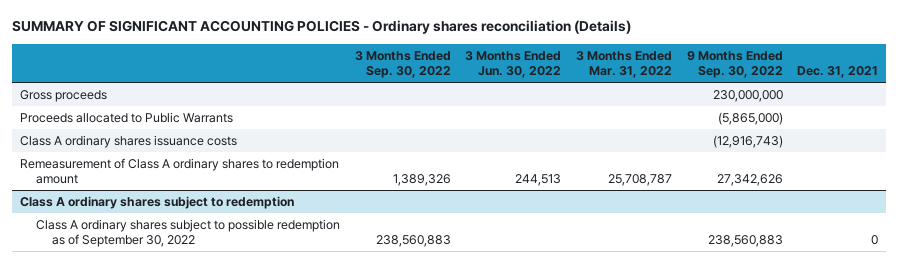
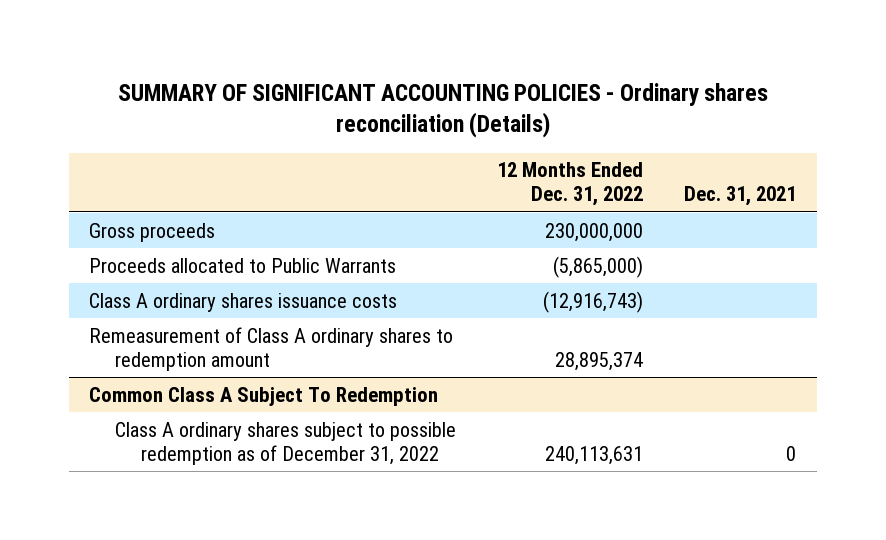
[354,50,451,78] 3 Months Ended Sep. 30, 2022 -> none
[465,50,562,78] 3 Months Ended Jun. 30, 2022 -> none
[575,50,672,78] 3 Months Ended Mar. 31, 2022 -> none
[686,50,783,78] 9 Months Ended Sep. 30, 2022 -> none
none -> [497,162,644,207] 12 Months Ended Dec. 31, 2022
[19,196,294,210] Class A ordinary shares subject to redemption -> [89,386,439,406] Common Class A Subject To Redemption
[35,219,340,248] Class A ordinary shares subject to possible redemption as of September 30, 2022 -> [115,421,457,465] Class A ordinary shares subject to possible redemption as of December 31, 2022

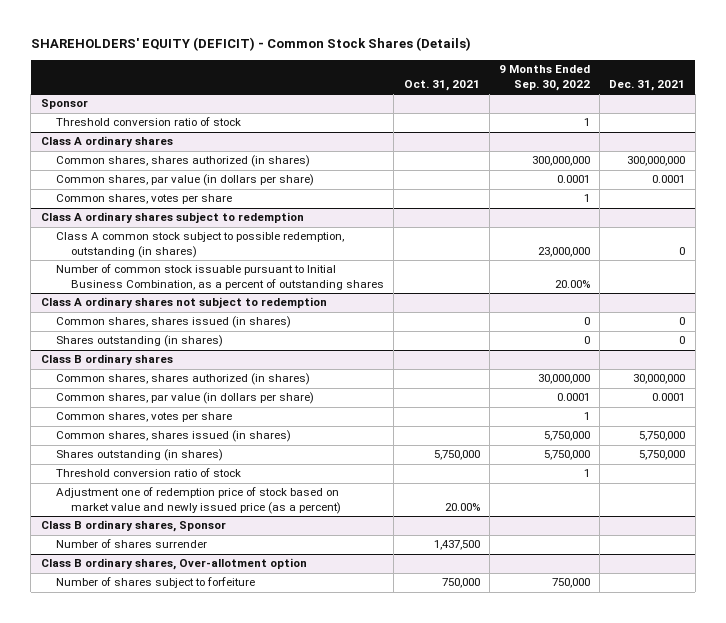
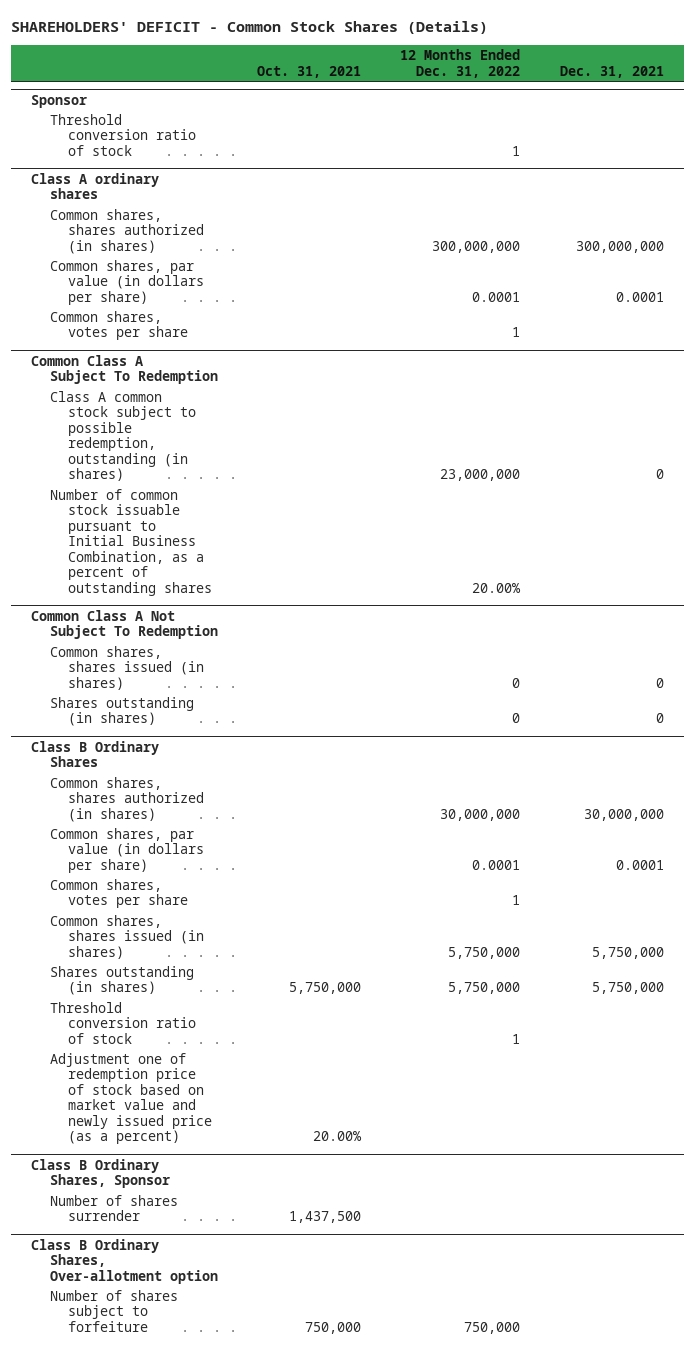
[30,37,471,52] SHAREHOLDERS' EQUITY (DEFICIT) - Common Stock Shares (Details) -> [11,21,489,35] SHAREHOLDERS' DEFICIT - Common Stock Shares (Details)
[499,65,591,91] 9 Months Ended Sep. 30, 2022 -> none
none -> [400,49,521,78] 12 Months Ended Dec. 31, 2022
[40,212,304,224] Class A ordinary shares subject to redemption -> [31,354,218,385] Common Class A Subject To Redemption
[40,297,327,309] Class A ordinary shares not subject to redemption -> [31,609,218,640] Common Class A Not Subject To Redemption
[40,354,173,366] Class B ordinary shares -> [31,740,160,768] Class B Ordinary Shares
[40,520,226,533] Class B ordinary shares, Sponsor -> [31,1158,170,1189] Class B Ordinary Shares, Sponsor
[40,558,307,571] Class B ordinary shares, Over-allotment option -> [31,1238,218,1284] Class B Ordinary Shares, Over-allotment option

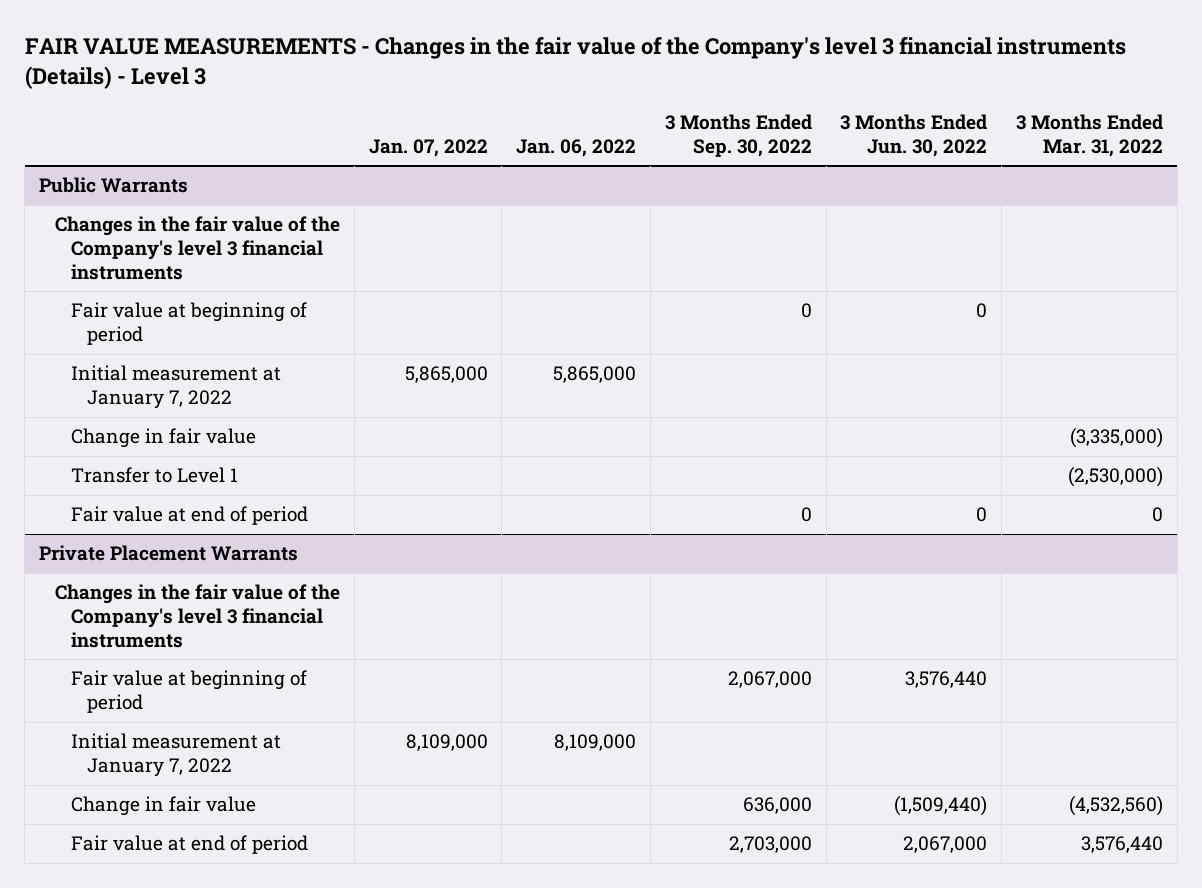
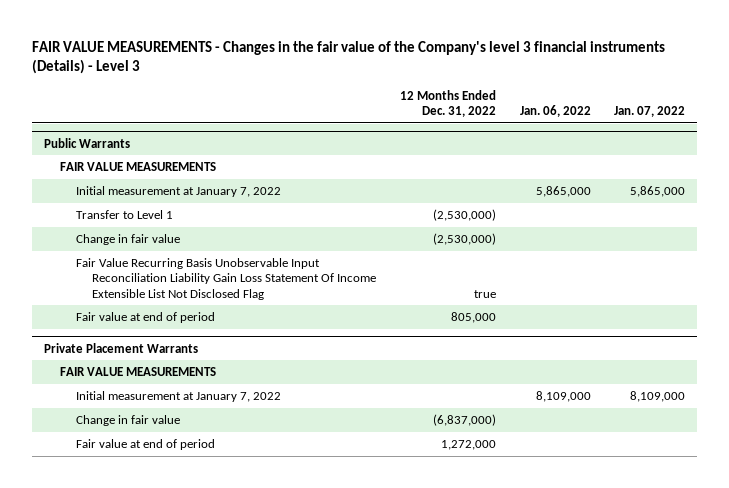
[664,114,812,157] 3 Months Ended Sep. 30, 2022 -> none
[840,114,988,157] 3 Months Ended Jun. 30, 2022 -> none
[1015,114,1163,157] 3 Months Ended Mar. 31, 2022 -> none
none -> [400,89,497,118] 12 Months Ended Dec. 31, 2022
[71,302,308,346] Fair value at beginning of period -> none
[55,216,341,280] Changes in the fair value of the Company's level 3 financial instruments -> [60,161,217,171] FAIR VALUE MEASUREMENTS
[71,428,257,449] Change in fair value -> [76,233,181,245] Change in fair value
none -> [76,257,377,300] Fair Value Recurring Basis Unobservable Input Reconciliation Liability Gain Loss Statement Of Income Extensible List Not Disclosed Flag
[71,670,308,714] Fair value at beginning of period -> none
[55,584,341,648] Changes in the fair value of the Company's level 3 financial instruments -> [60,366,217,376] FAIR VALUE MEASUREMENTS

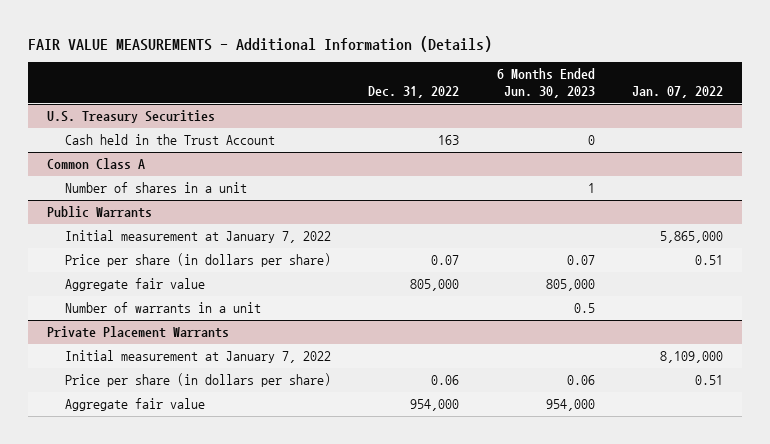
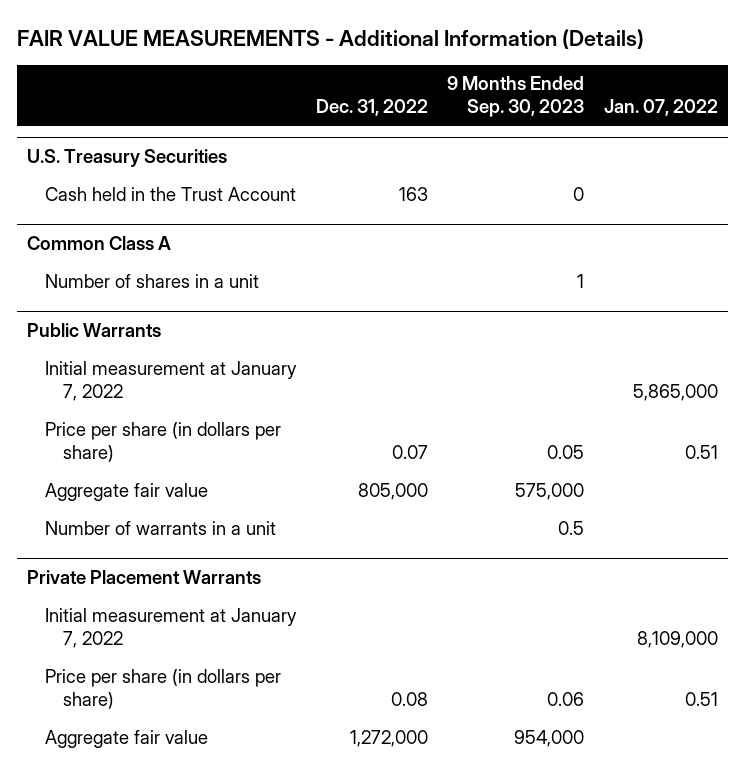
[496,68,595,99] 6 Months Ended Jun. 30, 2023 -> none
none -> [447,76,585,118] 9 Months Ended Sep. 30, 2023
[431,375,460,386] 0.06 -> [390,691,428,706] 0.08
[410,399,460,412] 954,000 -> [349,729,428,747] 1,272,000

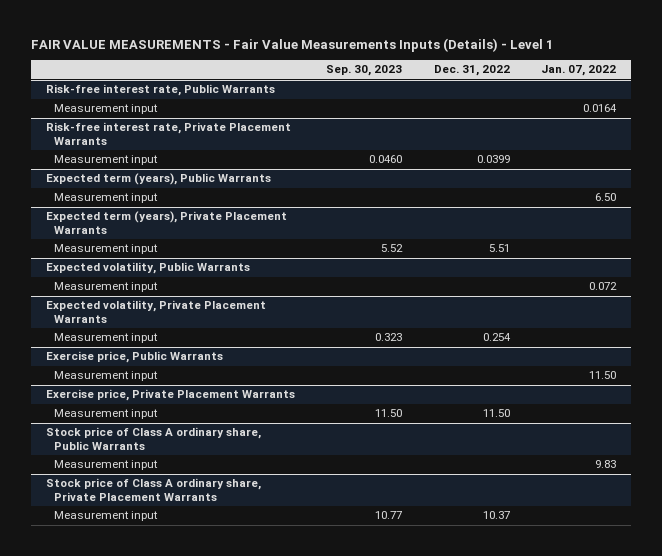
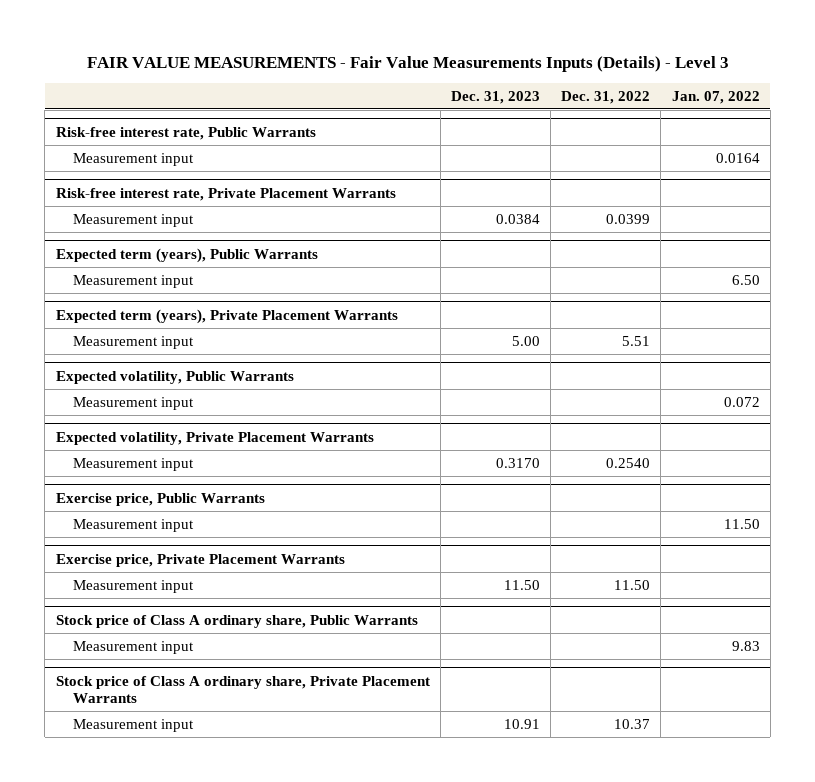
[30,37,553,52] FAIR VALUE MEASUREMENTS - Fair Value Measurements Inputs (Details) - Level 1 -> [86,56,729,73] FAIR VALUE MEASUREMENTS - Fair Value Measurements Inputs (Details) - Level 3
[326,65,403,77] Sep. 30, 2023 -> none
none -> [450,90,540,104] Dec. 31, 2023
[482,333,511,342] 0.254 -> [606,457,651,468] 0.2540

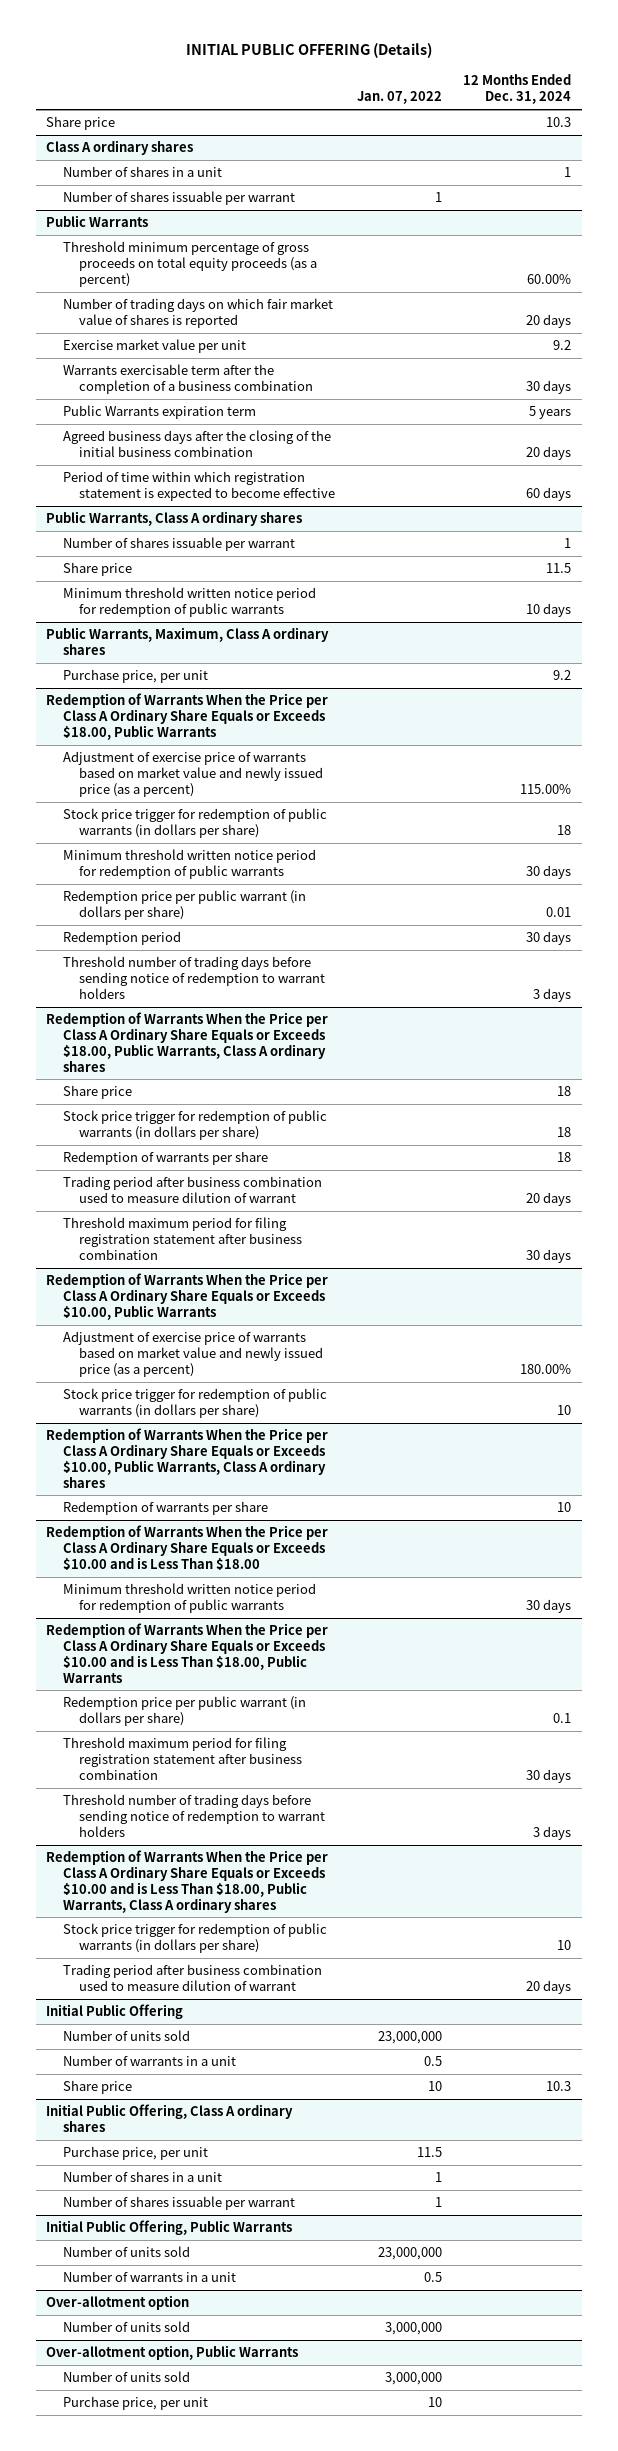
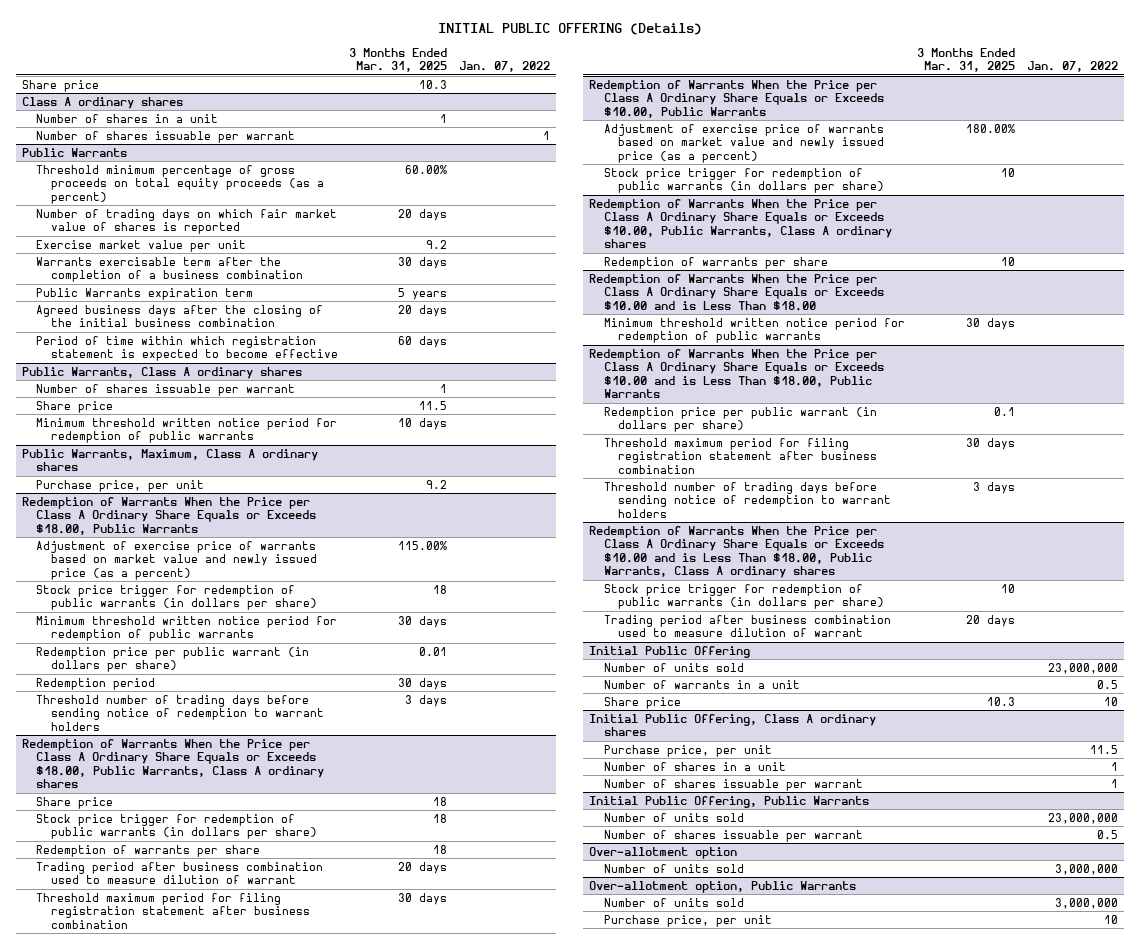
[463,74,572,105] 12 Months Ended Dec. 31, 2024 -> none
none -> [349,47,448,73] 3 Months Ended Mar. 31, 2025
[62,2271,236,2283] Number of warrants in a unit -> none
none -> [603,829,863,842] Number of shares issuable per warrant

